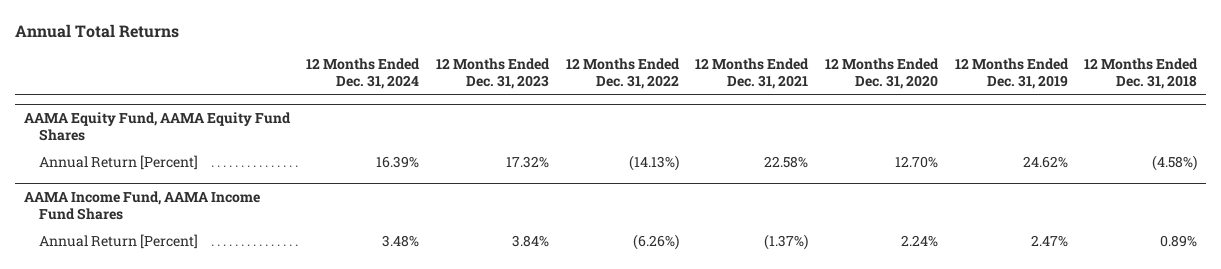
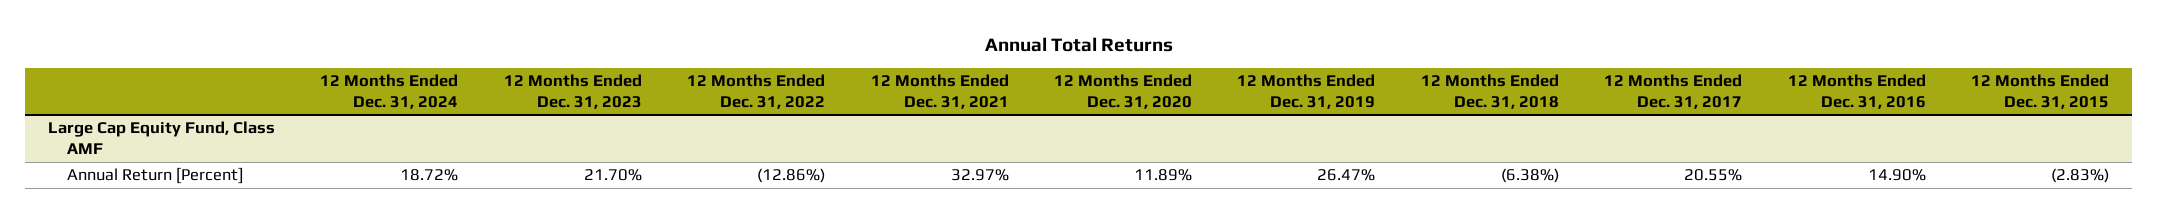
none -> [1604,74,1743,110] 12 Months Ended Dec. 31, 2017
none -> [1787,74,1926,110] 12 Months Ended Dec. 31, 2016
none -> [1971,74,2110,110] 12 Months Ended Dec. 31, 2015
[23,111,291,141] AAMA Equity Fund, AAMA Equity Fund Shares -> none
[23,190,260,220] AAMA Income Fund, AAMA Income Fund Shares -> none
[39,233,199,249] Annual Return [Percent] -> none
none -> [47,121,275,155] Large Cap Equity Fund, Class AMF
[376,155,420,168] 16.39% -> [400,169,459,182] 18.72%
[505,155,549,168] 17.32% -> [583,169,642,182] 21.70%
[628,154,679,171] (14.13%) -> [757,168,826,184] (12.86%)
[764,155,809,168] 22.58% -> [950,169,1009,182] 32.97%
[894,155,938,168] 12.70% -> [1134,169,1193,182] 11.89%
[1022,155,1068,168] 24.62% -> [1317,169,1376,182] 26.47%
[1152,154,1198,171] (4.58%) -> [1500,168,1559,184] (6.38%)

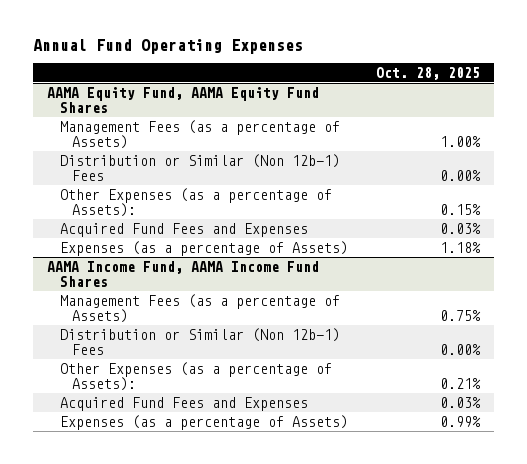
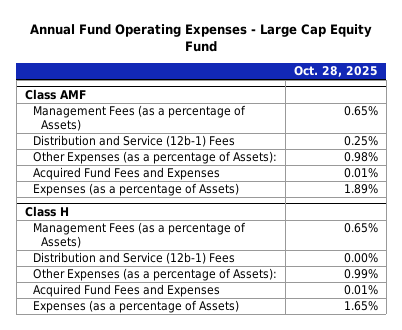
[33,39,304,55] Annual Fund Operating Expenses -> [30,23,373,53] Annual Fund Operating Expenses - Large Cap Equity Fund
[47,86,320,113] AAMA Equity Fund, AAMA Equity Fund Shares -> none
[59,153,340,181] Distribution or Similar (Non 12b-1) Fees -> none
[47,260,320,287] AAMA Income Fund, AAMA Income Fund Shares -> none
[59,327,340,355] Distribution or Similar (Non 12b-1) Fees -> none
none -> [24,89,86,101] Class AMF
[439,135,481,147] 1.00% -> [343,106,378,117] 0.65%
none -> [33,135,236,148] Distribution and Service (12b-1) Fees
[439,203,481,215] 0.15% -> [343,152,378,163] 0.98%
[439,222,481,234] 0.03% -> [343,168,378,179] 0.01%
[439,241,481,253] 1.18% -> [343,184,378,195] 1.89%
none -> [24,206,69,218] Class H
[439,309,481,321] 0.75% -> [343,223,378,234] 0.65%
none -> [33,252,236,265] Distribution and Service (12b-1) Fees
[439,377,481,389] 0.21% -> [343,269,378,280] 0.99%
[439,396,481,408] 0.03% -> [343,285,378,296] 0.01%
[439,415,481,427] 0.99% -> [343,301,378,312] 1.65%

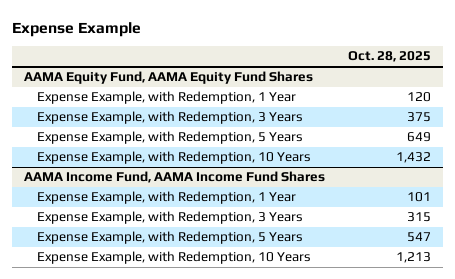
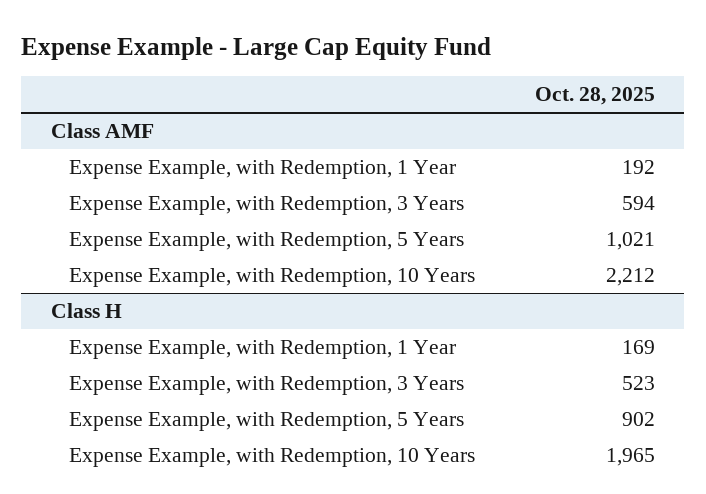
[12,21,142,37] Expense Example -> [21,36,492,60] Expense Example - Large Cap Equity Fund
[23,71,313,85] AAMA Equity Fund, AAMA Equity Fund Shares -> none
[23,171,325,184] AAMA Income Fund, AAMA Income Fund Shares -> none
none -> [51,123,155,139] Class AMF
[407,92,432,103] 120 -> [621,160,655,175] 192
[407,112,432,123] 375 -> [621,196,655,211] 594
[407,132,432,143] 649 -> [605,232,655,251] 1,021
[396,152,432,164] 1,432 -> [605,268,655,287] 2,212
none -> [51,303,123,319] Class H
[407,192,432,203] 101 -> [621,340,655,355] 169
[407,212,432,223] 315 -> [621,376,655,391] 523
[407,232,432,243] 547 -> [621,412,655,427] 902
[396,252,432,264] 1,213 -> [605,448,655,467] 1,965

